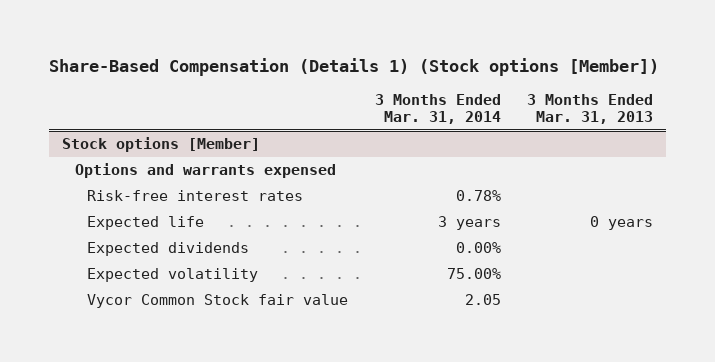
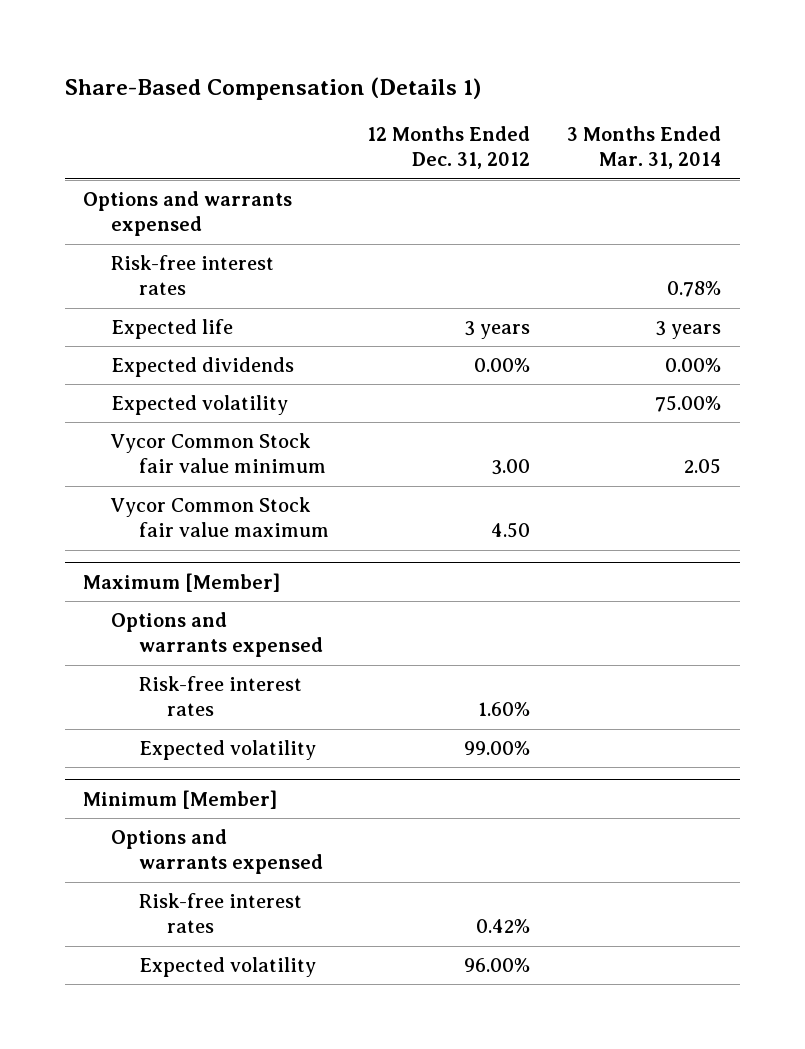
[48,57,659,76] Share-Based Compensation (Details 1) (Stock options [Member]) -> [64,77,481,101] Share-Based Compensation (Details 1)
[527,94,654,125] 3 Months Ended Mar. 31, 2013 -> none
none -> [366,126,530,170] 12 Months Ended Dec. 31, 2012
[61,137,260,153] Stock options [Member] -> none
[87,294,349,309] Vycor Common Stock fair value -> [110,433,326,474] Vycor Common Stock fair value minimum
none -> [110,497,329,538] Vycor Common Stock fair value maximum
none -> [83,572,281,592] Maximum [Member]
none -> [111,612,323,658] Options and warrants expensed
none -> [138,676,302,717] Risk-free interest rates
none -> [138,740,316,761] Expected volatility
none -> [83,789,278,809] Minimum [Member]
none -> [111,829,323,875] Options and warrants expensed
none -> [138,893,302,934] Risk-free interest rates
none -> [138,957,316,978] Expected volatility

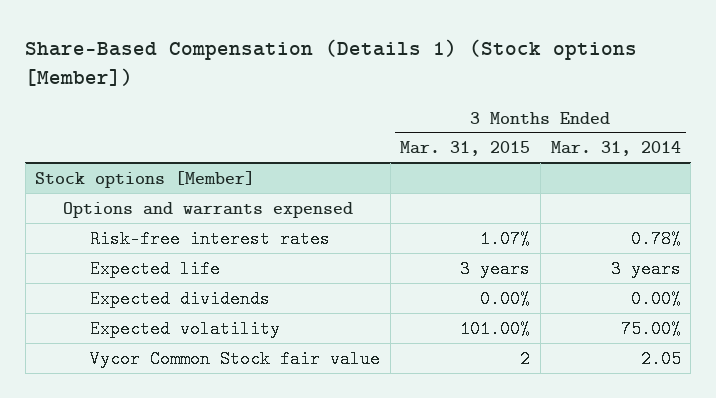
[64,77,481,101] Share-Based Compensation (Details 1) -> [25,38,638,87] Share-Based Compensation (Details 1) (Stock options [Member])
[366,126,530,170] 12 Months Ended Dec. 31, 2012 -> none
none -> [400,141,531,157] Mar. 31, 2015
none -> [35,170,256,188] Stock options [Member]
[110,497,329,538] Vycor Common Stock fair value maximum -> none
[83,572,281,592] Maximum [Member] -> none
[111,612,323,658] Options and warrants expensed -> none
[138,676,302,717] Risk-free interest rates -> none
[138,740,316,761] Expected volatility -> none
[83,789,278,809] Minimum [Member] -> none
[111,829,323,875] Options and warrants expensed -> none
[138,893,302,934] Risk-free interest rates -> none
[138,957,316,978] Expected volatility -> none
[110,433,326,474] Vycor Common Stock fair value minimum -> [90,349,381,368] Vycor Common Stock fair value

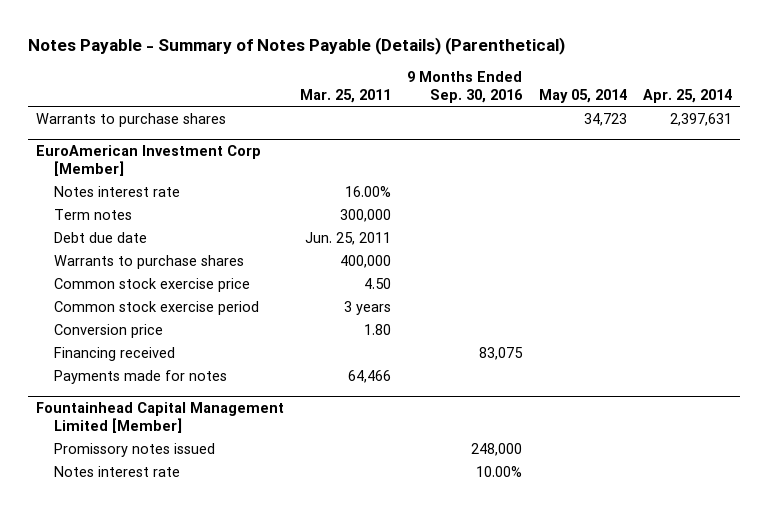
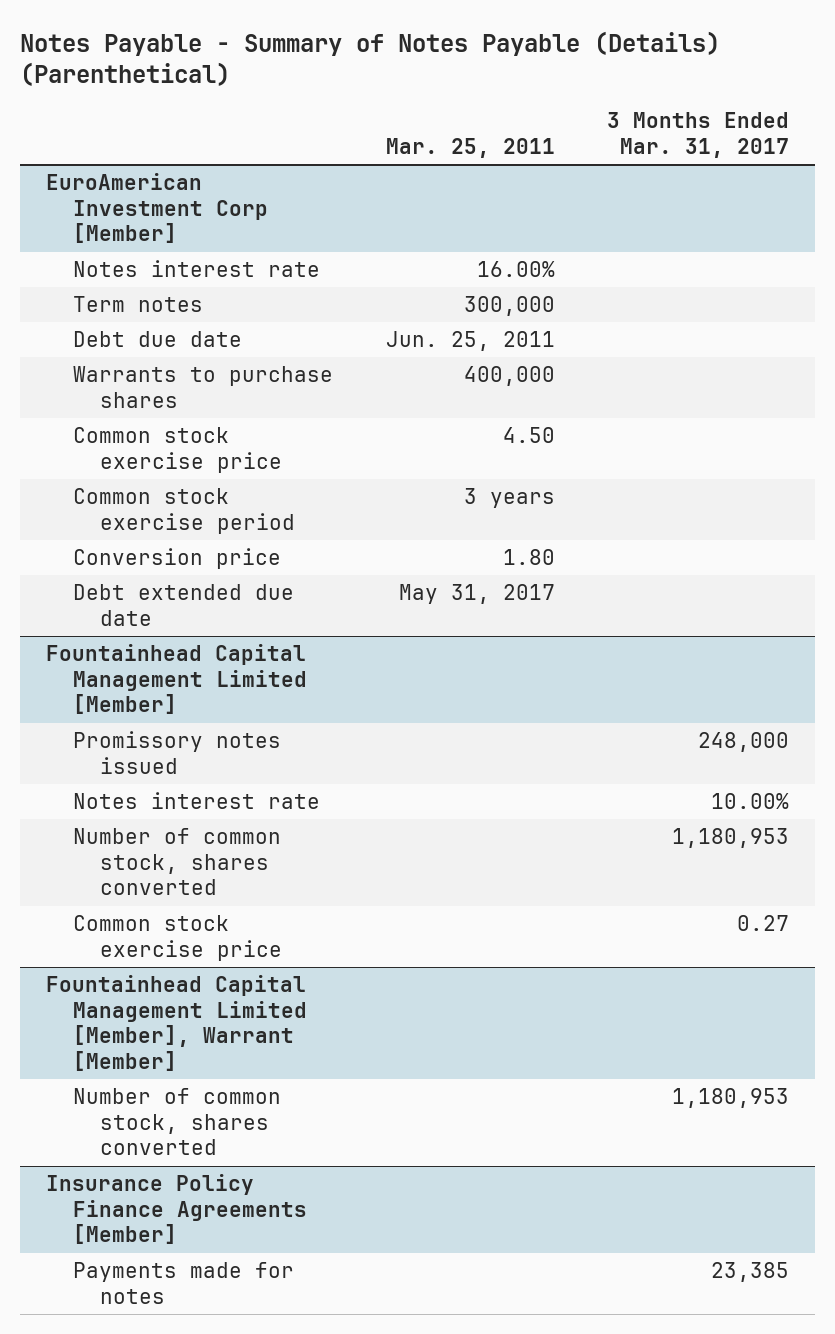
[407,70,524,103] 9 Months Ended Sep. 30, 2016 -> none
[538,88,627,103] May 05, 2014 -> none
[642,88,732,103] Apr. 25, 2014 -> none
none -> [607,112,790,158] 3 Months Ended Mar. 31, 2017
[35,112,226,127] Warrants to purchase shares -> none
[54,346,176,361] Financing received -> none
[54,369,228,384] Payments made for notes -> none
none -> [73,583,295,626] Debt extended due date
none -> [73,827,282,896] Number of common stock, shares converted
none -> [73,914,283,961] Common stock exercise price
none -> [46,974,308,1072] Fountainhead Capital Management Limited [Member], Warrant [Member]
none -> [73,1087,282,1156] Number of common stock, shares converted
none -> [46,1173,308,1245] Insurance Policy Finance Agreements [Member]
none -> [73,1261,295,1304] Payments made for notes

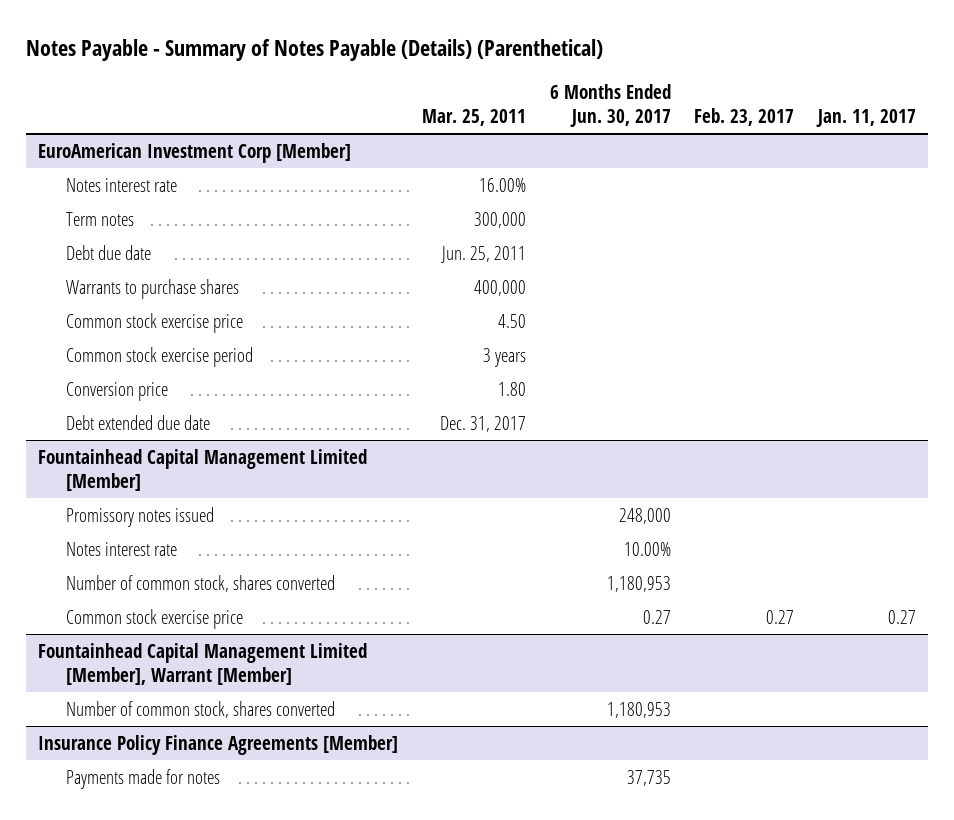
[607,112,790,158] 3 Months Ended Mar. 31, 2017 -> none
none -> [549,84,671,128] 6 Months Ended Jun. 30, 2017
none -> [694,108,795,127] Feb. 23, 2017
none -> [816,109,917,128] Jan. 11, 2017
[398,583,555,604] May 31, 2017 -> [439,415,526,432] Dec. 31, 2017

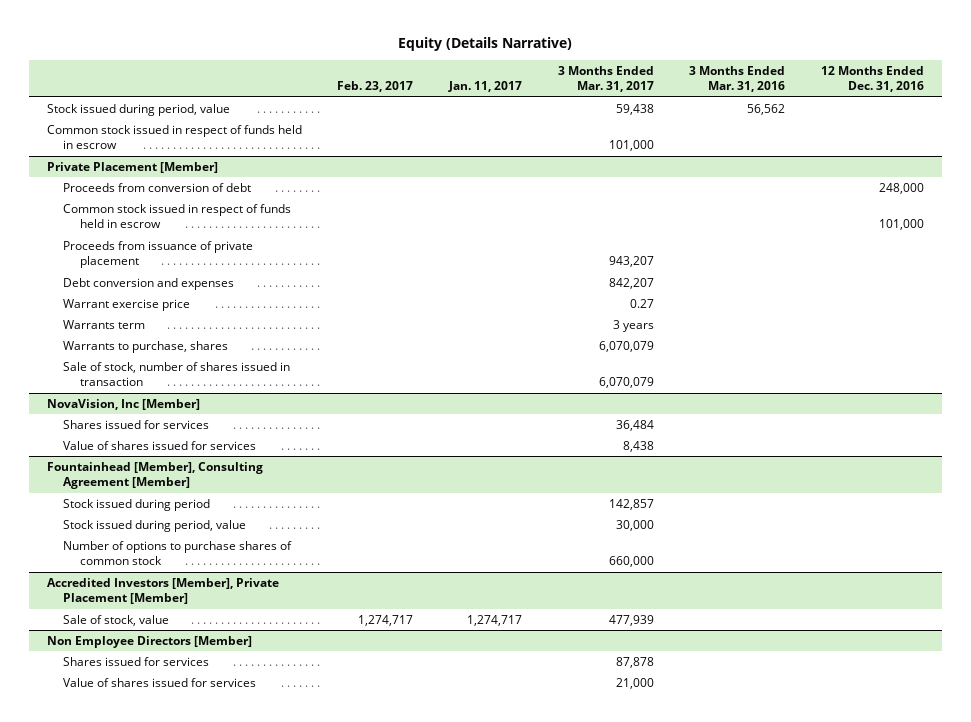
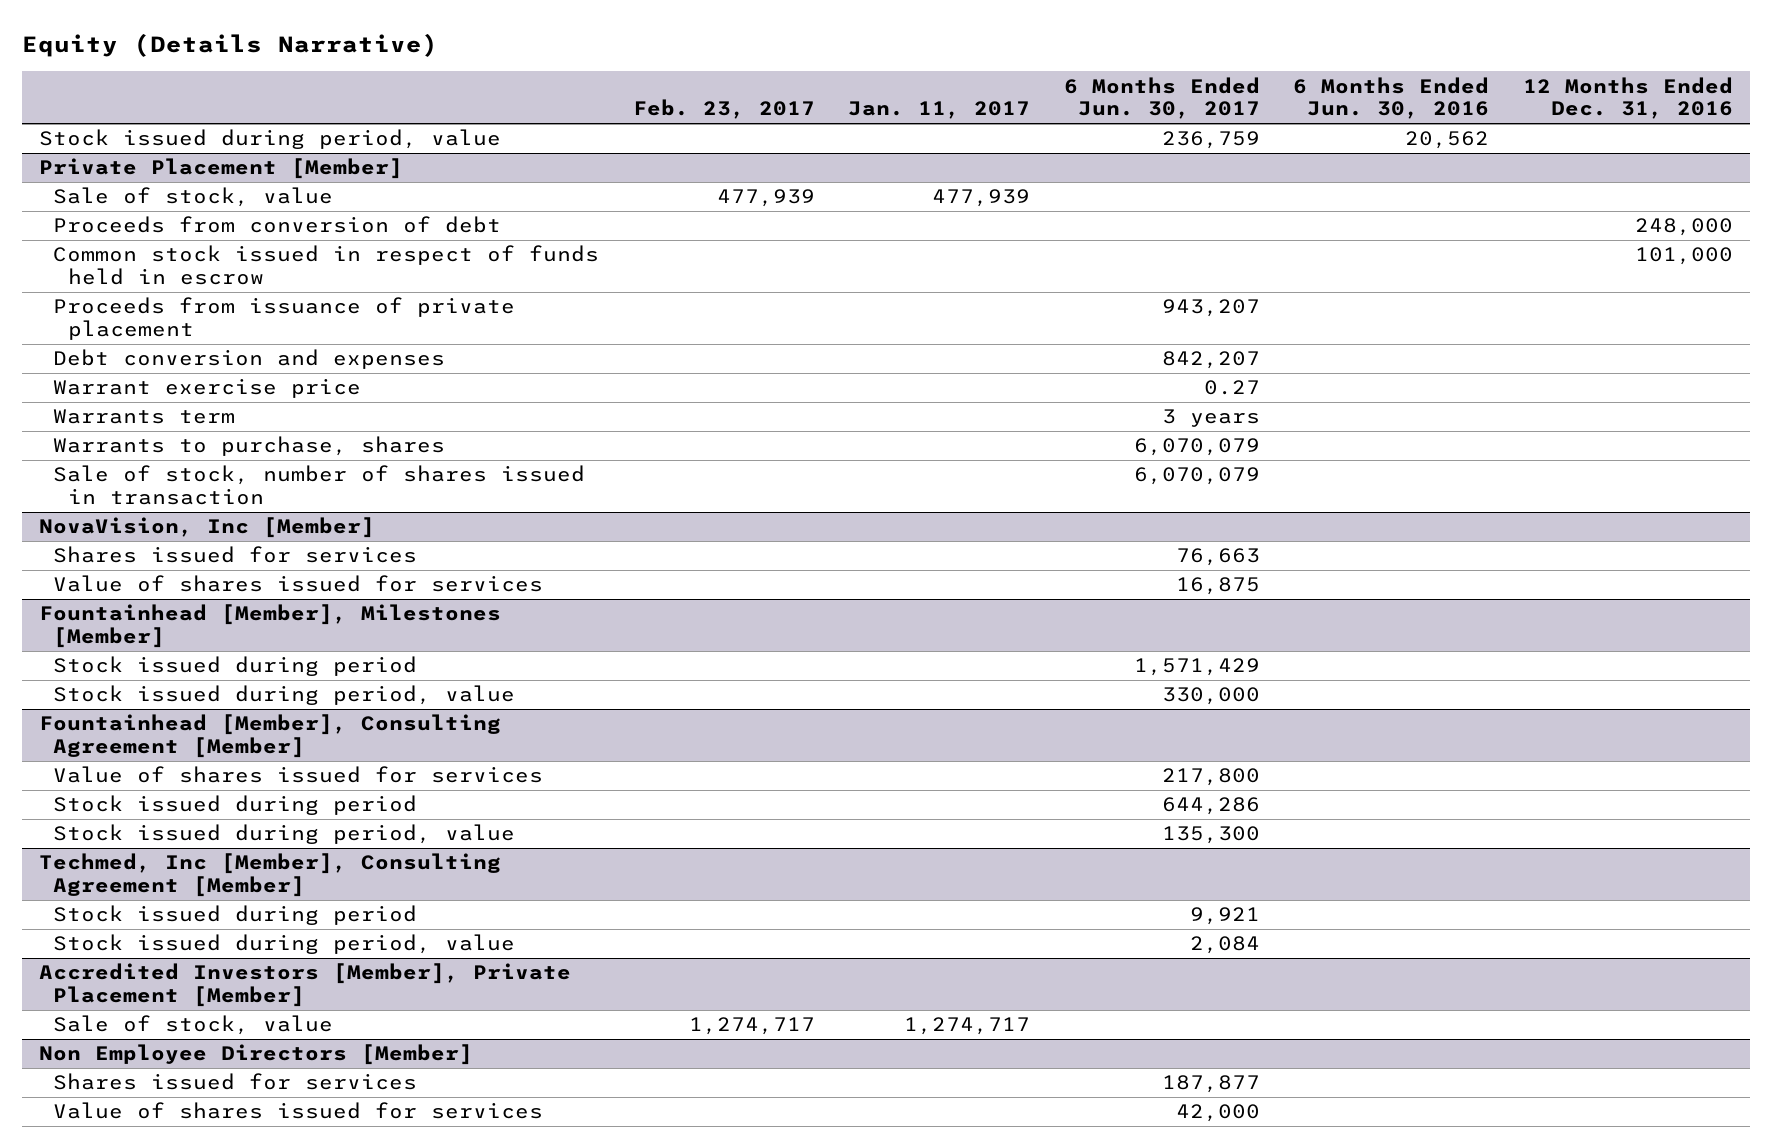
[557,65,654,93] 3 Months Ended Mar. 31, 2017 -> none
[689,65,786,93] 3 Months Ended Mar. 31, 2016 -> none
none -> [1063,76,1260,120] 6 Months Ended Jun. 30, 2017
none -> [1293,76,1490,120] 6 Months Ended Jun. 30, 2016
[46,124,302,150] Common stock issued in respect of funds held in escrow -> none
none -> [53,187,334,208] Sale of stock, value
none -> [38,604,501,649] Fountainhead [Member], Milestones [Member]
none -> [53,656,418,677] Stock issued during period
none -> [53,685,516,706] Stock issued during period, value
none -> [53,766,544,784] Value of shares issued for services
[63,540,293,566] Number of options to purchase shares of common stock -> none
none -> [38,853,501,898] Techmed, Inc [Member], Consulting Agreement [Member]
none -> [53,905,418,926] Stock issued during period
none -> [53,934,516,955] Stock issued during period, value

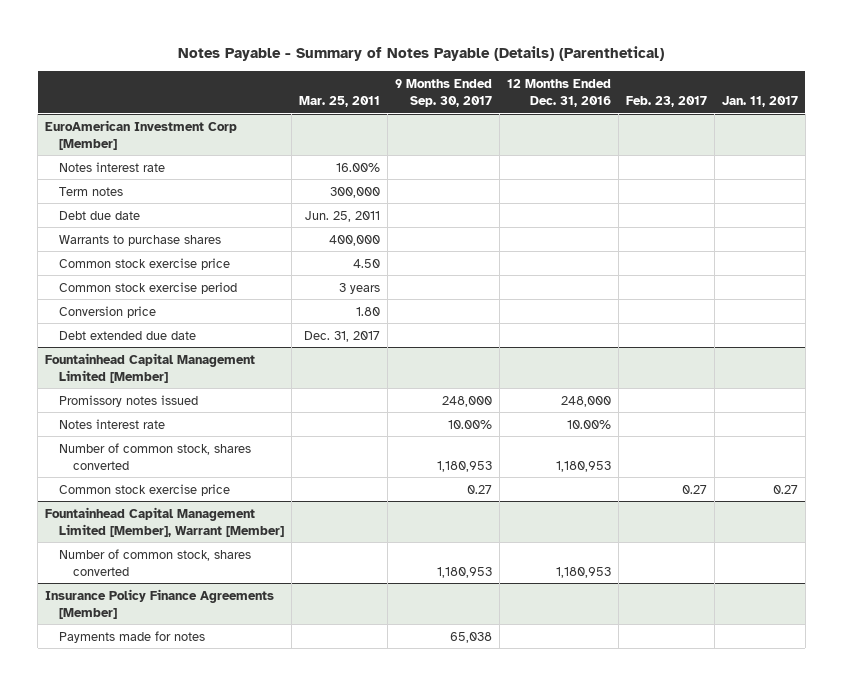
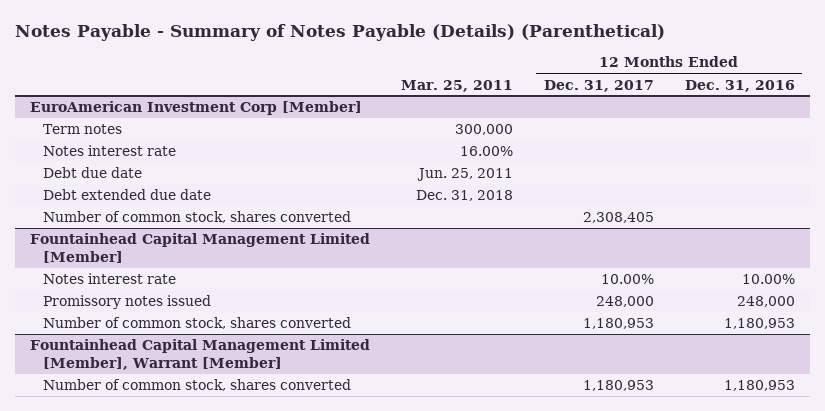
[394,79,492,108] 9 Months Ended Sep. 30, 2017 -> none
[625,96,707,108] Feb. 23, 2017 -> none
[721,96,798,108] Jan. 11, 2017 -> none
none -> [543,79,654,92] Dec. 31, 2017
[58,161,165,172] Notes interest rate -> [42,145,176,157] Notes interest rate
[58,234,221,246] Warrants to purchase shares -> none
[58,257,230,270] Common stock exercise price -> none
[58,281,237,294] Common stock exercise period -> none
[58,305,156,318] Conversion price -> none
[303,330,380,342] Dec. 31, 2017 -> [416,190,514,202] Dec. 31, 2018
none -> [42,211,351,224] Number of common stock, shares converted
[58,394,198,407] Promissory notes issued -> [42,295,211,310] Promissory notes issued
[58,483,230,496] Common stock exercise price -> none
[45,588,275,619] Insurance Policy Finance Agreements [Member] -> none
[58,630,205,643] Payments made for notes -> none

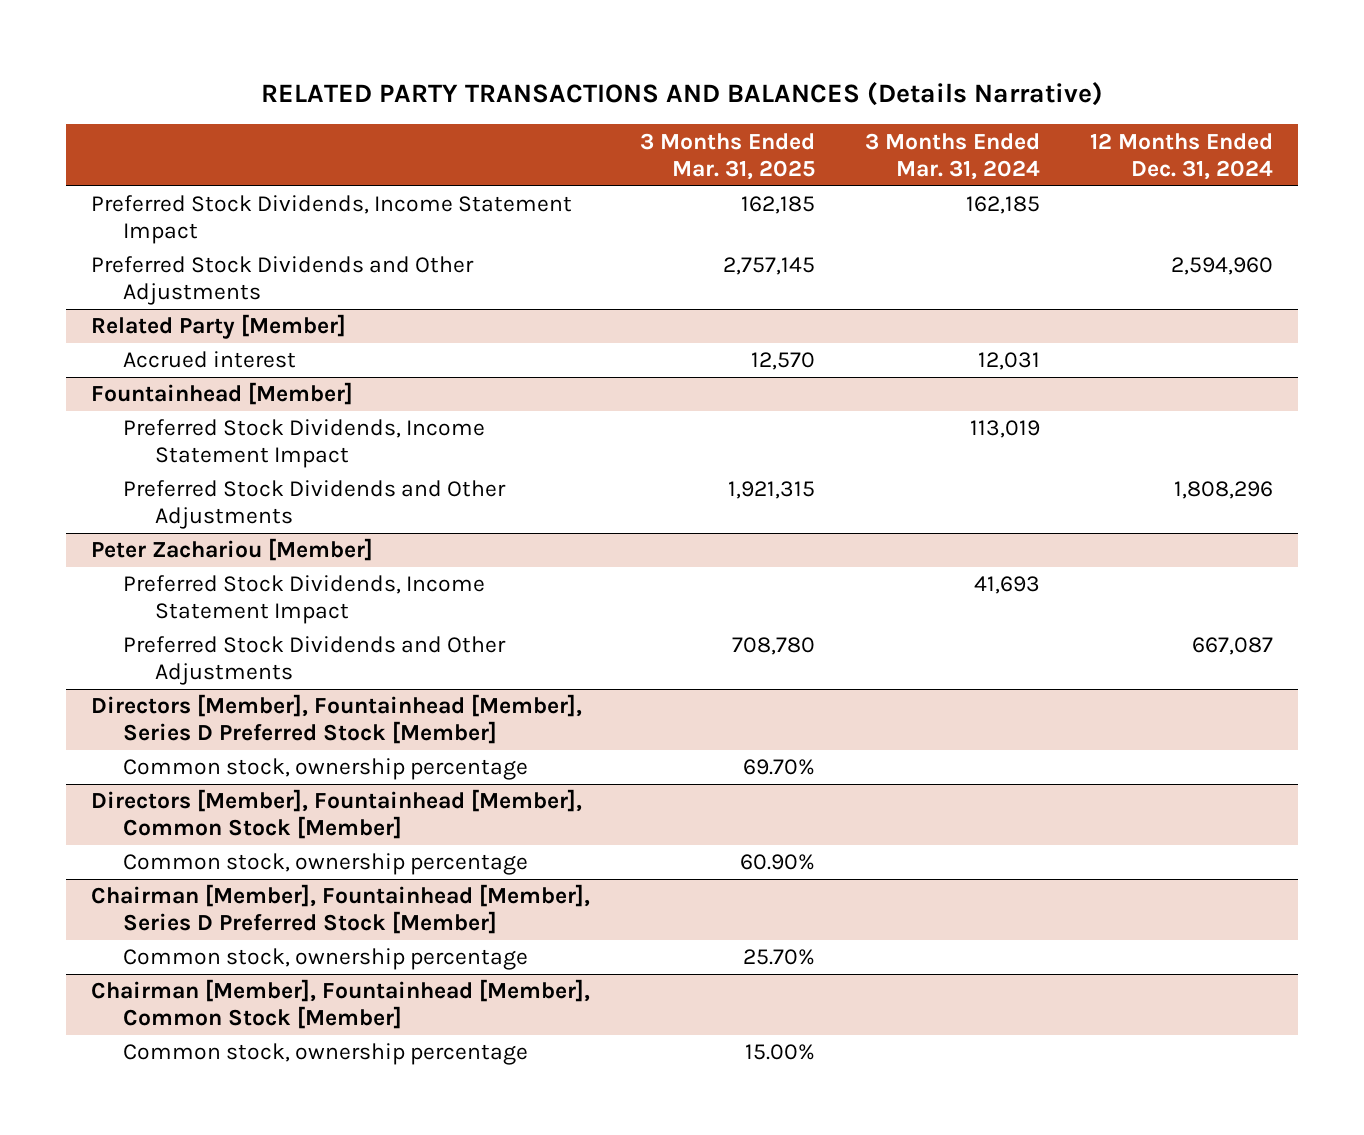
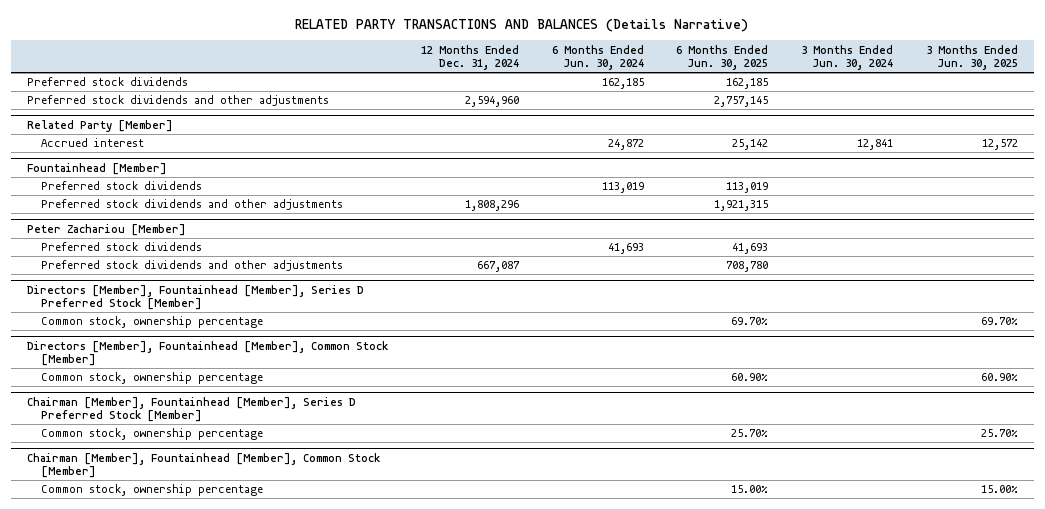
[639,132,815,180] 3 Months Ended Mar. 31, 2025 -> none
[865,132,1041,180] 3 Months Ended Mar. 31, 2024 -> none
none -> [551,44,644,71] 6 Months Ended Jun. 30, 2024
none -> [676,44,769,71] 6 Months Ended Jun. 30, 2025
none -> [801,44,894,71] 3 Months Ended Jun. 30, 2024
none -> [925,44,1018,71] 3 Months Ended Jun. 30, 2025
[90,195,572,245] Preferred Stock Dividends, Income Statement Impact -> [27,77,189,87] Preferred stock dividends
[90,256,474,306] Preferred Stock Dividends and Other Adjustments -> [27,95,330,107] Preferred stock dividends and other adjustments
[123,419,486,469] Preferred Stock Dividends, Income Statement Impact -> [40,181,202,191] Preferred stock dividends
[123,480,507,530] Preferred Stock Dividends and Other Adjustments -> [40,199,343,211] Preferred stock dividends and other adjustments
[123,575,486,625] Preferred Stock Dividends, Income Statement Impact -> [40,242,202,252] Preferred stock dividends
[123,636,507,686] Preferred Stock Dividends and Other Adjustments -> [40,260,343,272] Preferred stock dividends and other adjustments

